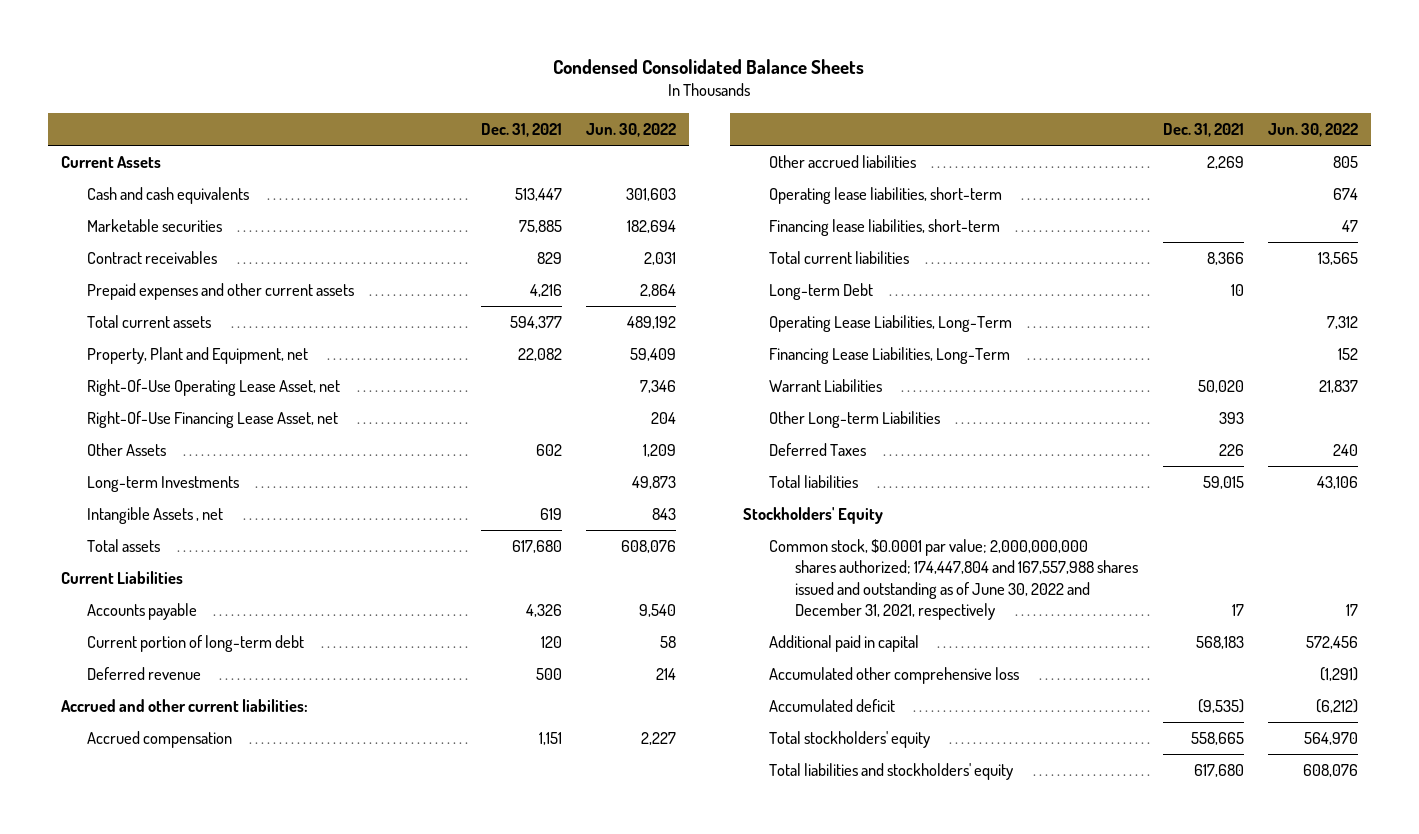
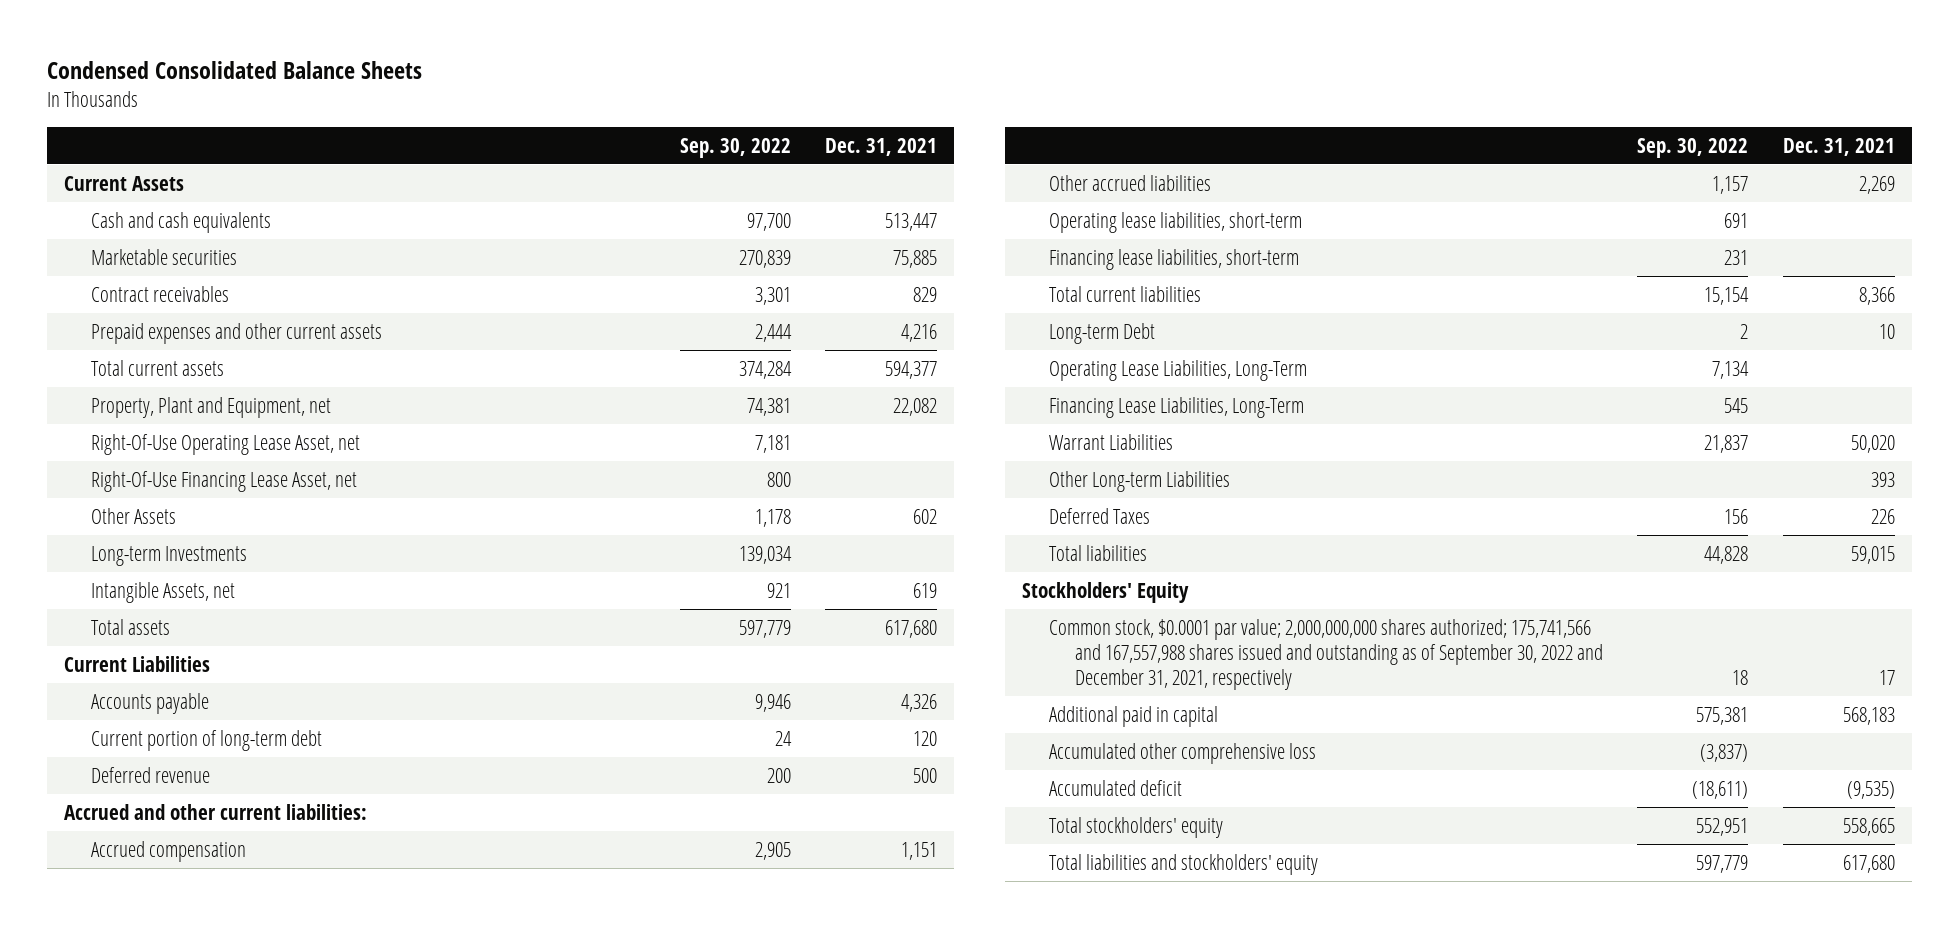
[586,123,677,138] Jun. 30, 2022 -> none
none -> [679,137,791,158] Sep. 30, 2022
[86,507,223,525] Intangible Assets , net -> [91,581,236,603] Intangible Assets, net
[768,539,1138,620] Common stock, $0.0001 par value; 2,000,000,000 shares authorized; 174,447,804 and 167,557,988 shares issued and outstanding as of June 30, 2022 and December 31, 2021, respectively -> [1048,618,1604,691] Common stock, $0.0001 par value; 2,000,000,000 shares authorized; 175,741,566 and 167,557,988 shares issued and outstanding as of September 30, 2022 and December 31, 2021, respectively

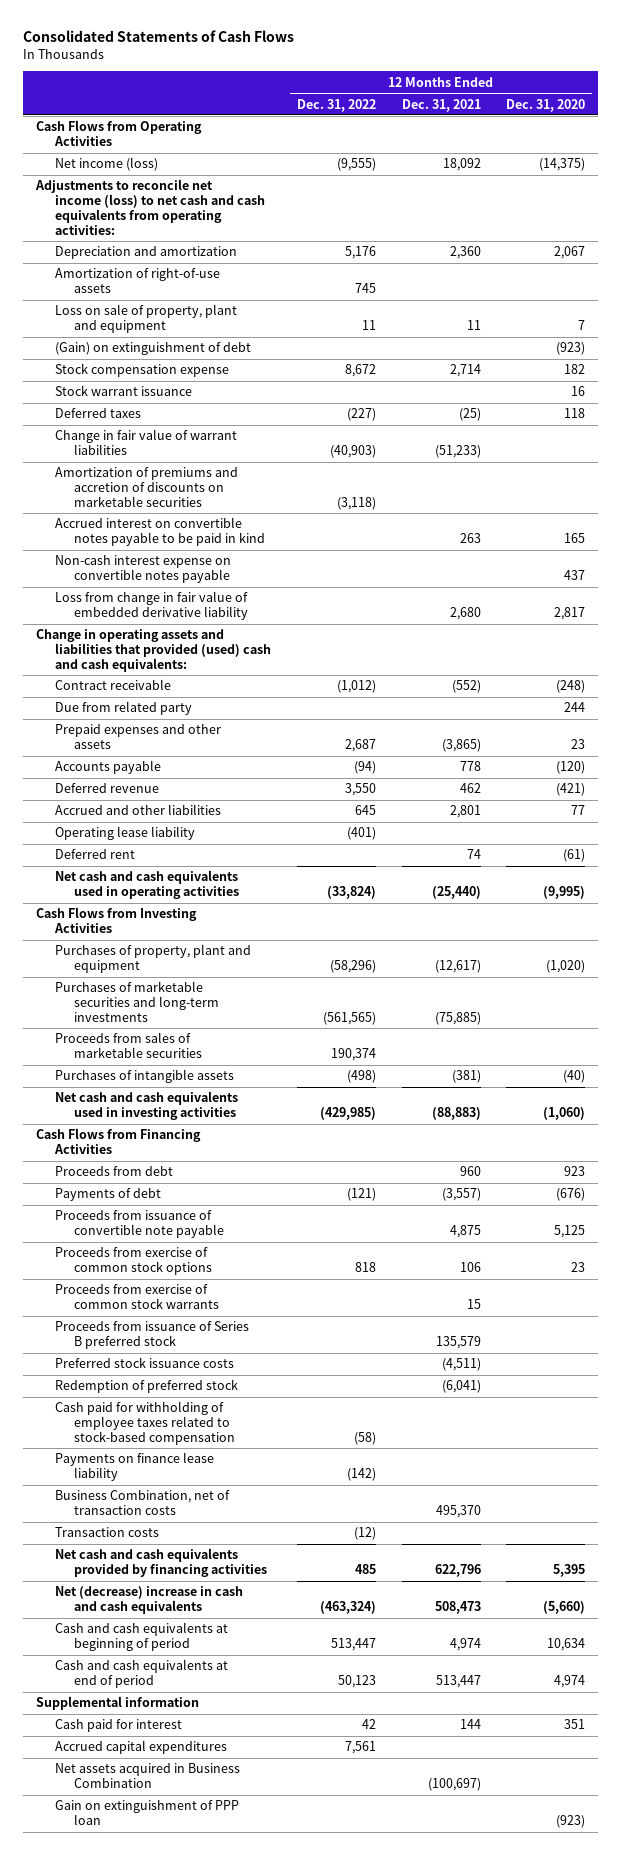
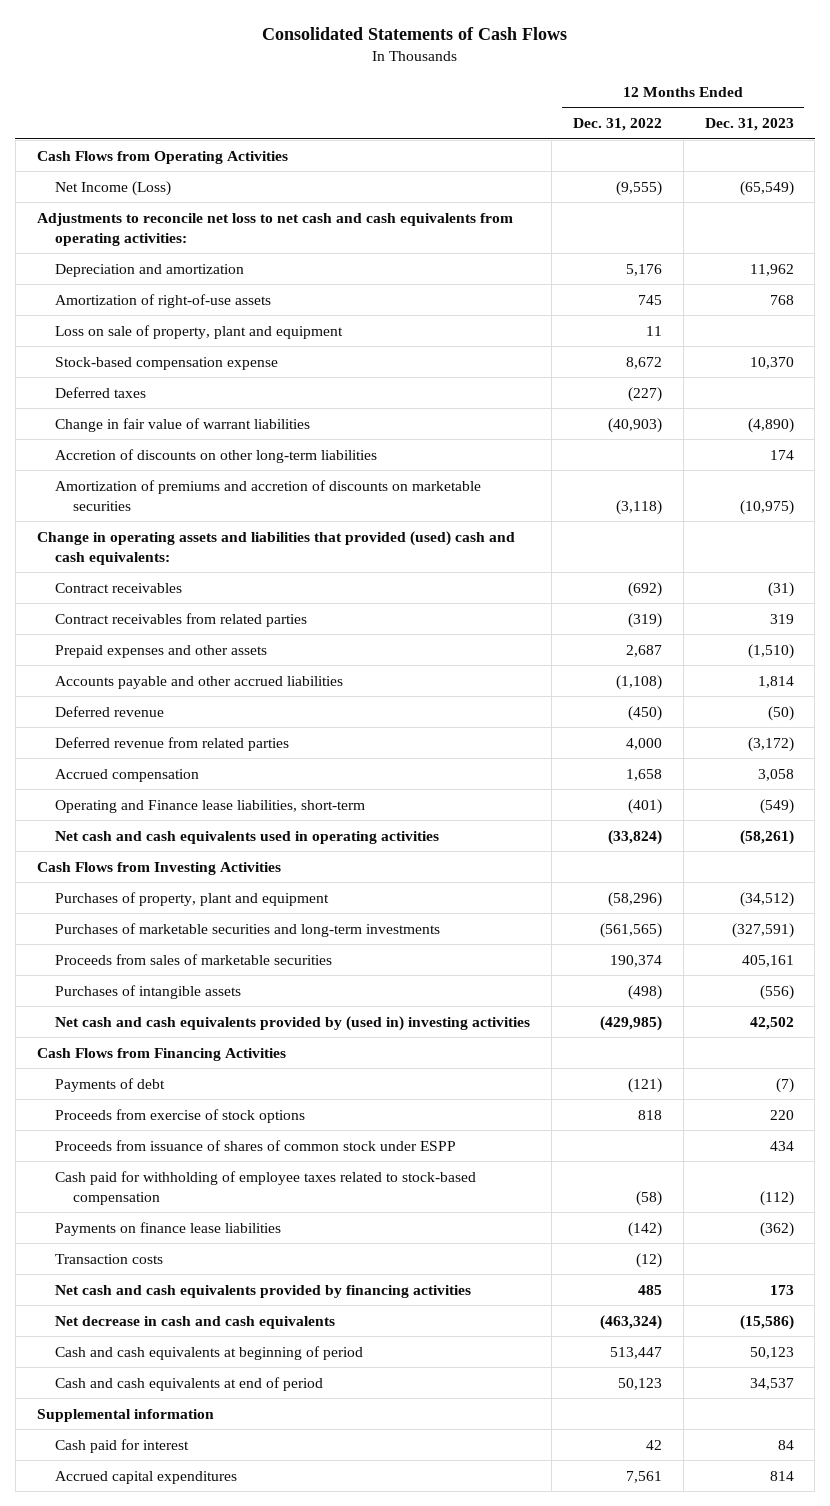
[401,98,481,112] Dec. 31, 2021 -> none
[506,98,586,112] Dec. 31, 2020 -> none
none -> [704,118,794,132] Dec. 31, 2023
[55,157,159,172] Net income (loss) -> [54,180,171,196] Net Income (Loss)
[35,179,266,235] Adjustments to reconcile net income (loss) to net cash and cash equivalents from operating activities: -> [36,212,513,246] Adjustments to reconcile net loss to net cash and cash equivalents from operating activities:
[55,342,252,356] (Gain) on extinguishment of debt -> none
[55,385,193,397] Stock warrant issuance -> none
[55,363,230,378] Stock compensation expense -> [54,356,278,370] Stock-based compensation expense
none -> [54,448,377,463] Accretion of discounts on other long-term liabilities
[55,517,266,547] Accrued interest on convertible notes payable to be paid in kind -> none
[55,555,232,584] Non-cash interest expense on convertible notes payable -> none
[55,591,249,621] Loss from change in fair value of embedded derivative liability -> none
[55,701,193,716] Due from related party -> none
[55,679,172,691] Contract receivable -> [54,582,182,593] Contract receivables
[336,680,376,694] (1,012) -> [627,581,662,597] (692)
none -> [54,612,307,627] Contract receivables from related parties
[55,804,222,816] Accrued and other liabilities -> none
[55,849,136,860] Deferred rent -> none
[55,760,162,775] Accounts payable -> [54,675,343,689] Accounts payable and other accrued liabilities
[353,761,376,775] (94) -> [615,674,662,690] (1,108)
[344,783,376,797] 3,550 -> [627,705,662,721] (450)
none -> [54,736,289,751] Deferred revenue from related parties
none -> [54,768,199,782] Accrued compensation
[55,826,196,841] Operating lease liability -> [54,799,365,813] Operating and Finance lease liabilities, short-term
[55,1091,239,1121] Net cash and cash equivalents used in investing activities -> [54,1015,530,1031] Net cash and cash equivalents provided by (used in) investing activities
[55,1166,174,1177] Proceeds from debt -> none
[55,1210,225,1239] Proceeds from issuance of convertible note payable -> none
[55,1284,220,1310] Proceeds from exercise of common stock warrants -> none
[55,1321,250,1350] Proceeds from issuance of Series B preferred stock -> none
[55,1357,235,1369] Preferred stock issuance costs -> none
[55,1379,239,1394] Redemption of preferred stock -> none
[55,1247,213,1276] Proceeds from exercise of common stock options -> [54,1108,305,1123] Proceeds from exercise of stock options
none -> [54,1139,456,1151] Proceeds from issuance of shares of common stock under ESPP
[55,1490,231,1516] Business Combination, net of transaction costs -> none
[55,1452,215,1482] Payments on finance lease liability -> [54,1221,281,1236] Payments on finance lease liabilities
[55,1586,244,1615] Net (decrease) increase in cash and cash equivalents -> [54,1315,335,1329] Net decrease in cash and cash equivalents
[55,1763,241,1789] Net assets acquired in Business Combination -> none
[55,1800,240,1826] Gain on extinguishment of PPP loan -> none

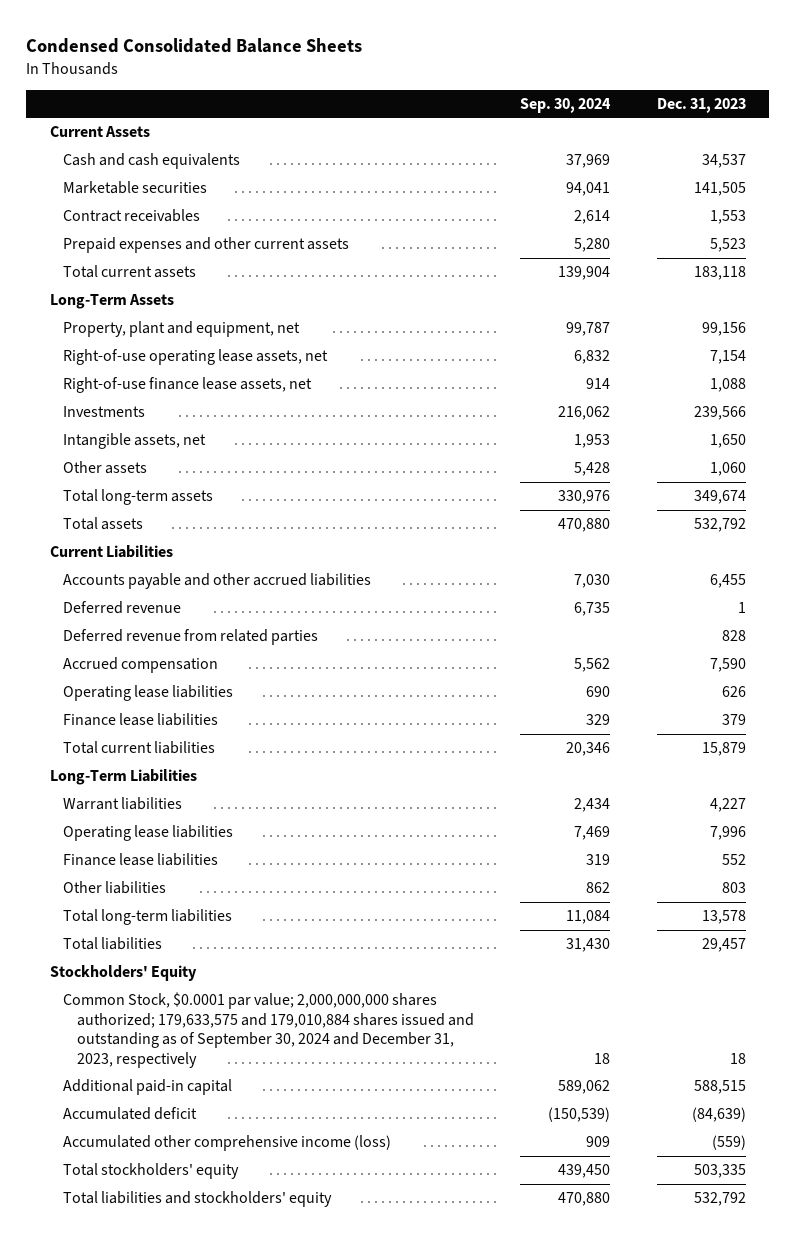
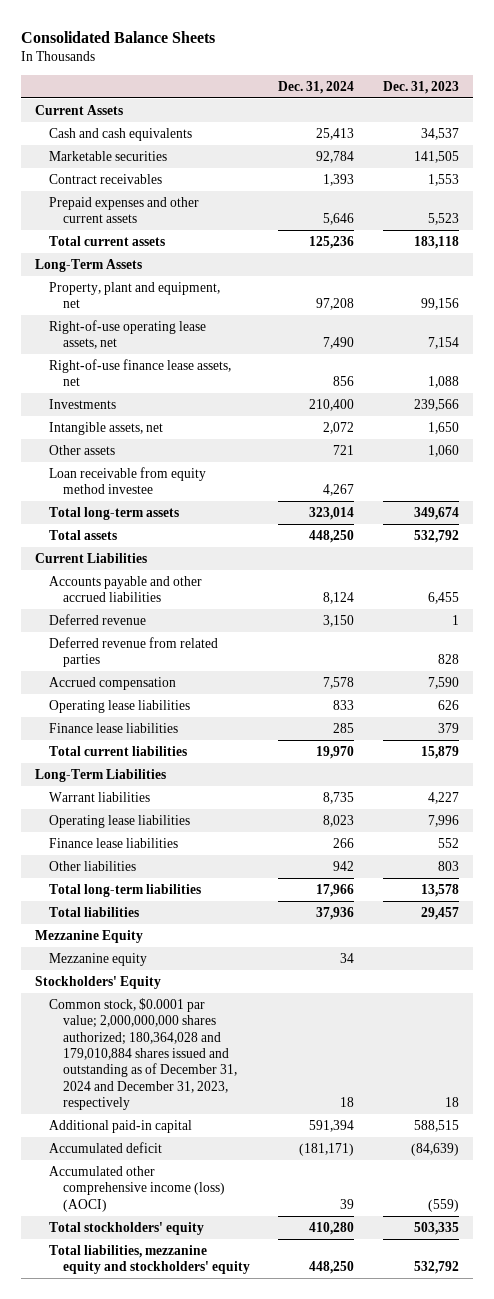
[26,37,363,53] Condensed Consolidated Balance Sheets -> [21,30,216,43] Consolidated Balance Sheets
[520,97,612,113] Sep. 30, 2024 -> none
none -> [278,80,355,94] Dec. 31, 2024
none -> [49,466,207,495] Loan receivable from equity method investee
none -> [35,929,144,943] Mezzanine Equity
none -> [49,952,148,966] Mezzanine equity
[63,992,474,1068] Common Stock, $0.0001 par value; 2,000,000,000 shares authorized; 179,633,575 and 179,010,884 shares issued and outstanding as of September 30, 2024 and December 31, 2023, respectively -> [49,997,238,1111] Common stock, $0.0001 par value; 2,000,000,000 shares authorized; 180,364,028 and 179,010,884 shares issued and outstanding as of December 31, 2024 and December 31, 2023, respectively
[63,1135,392,1152] Accumulated other comprehensive income (loss) -> [49,1165,226,1212] Accumulated other comprehensive income (loss) (AOCI)
[63,1191,333,1208] Total liabilities and stockholders' equity -> [49,1244,251,1275] Total liabilities, mezzanine equity and stockholders' equity

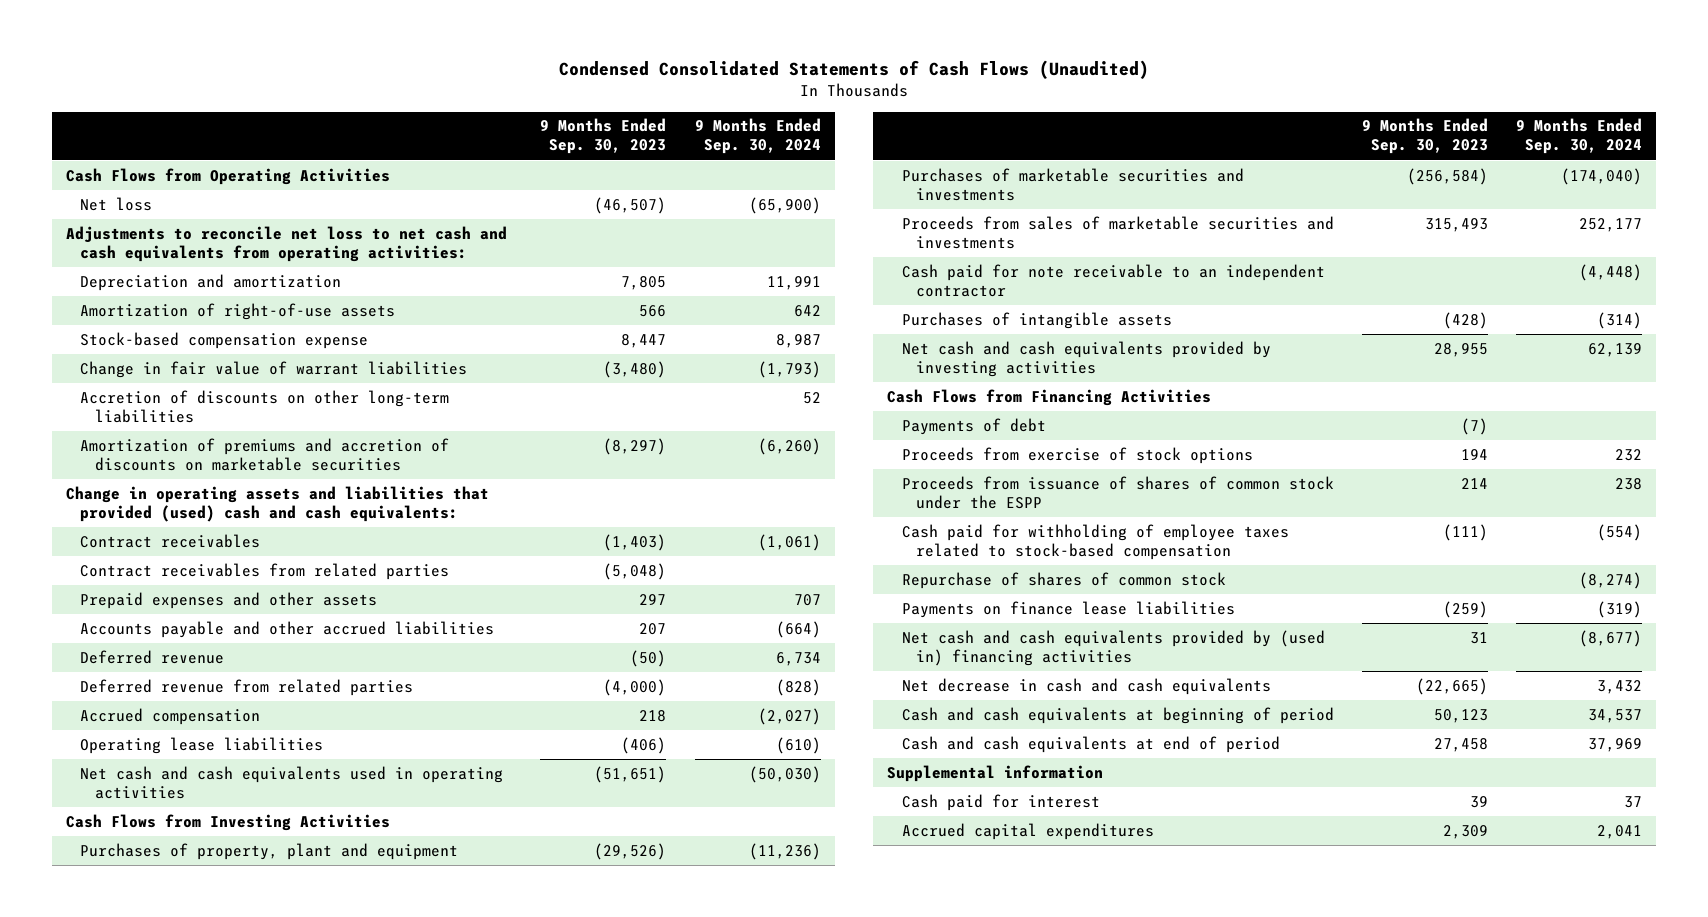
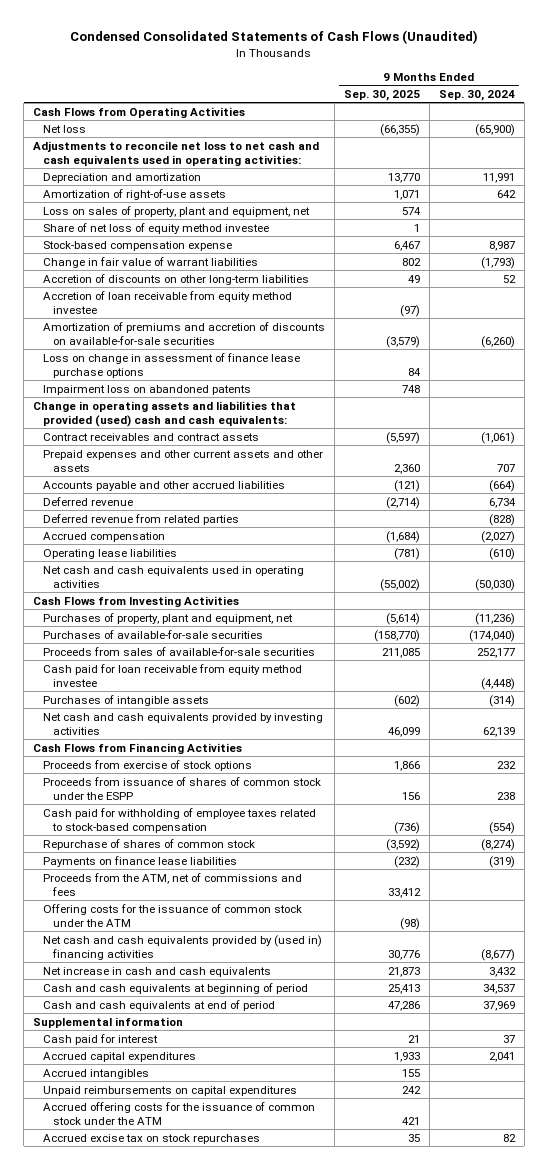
[540,118,667,155] 9 Months Ended Sep. 30, 2023 -> none
none -> [343,89,420,101] Sep. 30, 2025
[65,225,507,262] Adjustments to reconcile net loss to net cash and cash equivalents from operating activities: -> [33,140,320,166] Adjustments to reconcile net loss to net cash and cash equivalents used in operating activities:
none -> [43,205,311,217] Loss on sales of property, plant and equipment, net
none -> [43,222,270,234] Share of net loss of equity method investee
none -> [43,290,293,314] Accretion of loan receivable from equity method investee
[80,437,450,471] Amortization of premiums and accretion of discounts on marketable securities -> [43,321,326,345] Amortization of premiums and accretion of discounts on available-for-sale securities
none -> [43,352,301,378] Loss on change in assessment of finance lease purchase options
none -> [43,384,252,395] Impairment loss on abandoned patents
[80,562,450,580] Contract receivables from related parties -> none
[80,533,261,548] Contract receivables -> [43,432,260,441] Contract receivables and contract assets
[80,591,378,609] Prepaid expenses and other assets -> [43,449,324,472] Prepaid expenses and other current assets and other assets
[80,842,459,860] Purchases of property, plant and equipment -> [43,612,294,624] Purchases of property, plant and equipment, net
[901,167,1244,201] Purchases of marketable securities and investments -> [43,629,264,639] Purchases of available-for-sale securities
[901,215,1334,249] Proceeds from sales of marketable securities and investments -> [43,646,316,656] Proceeds from sales of available-for-sale securities
[901,263,1325,297] Cash paid for note receivable to an independent contractor -> [43,663,303,687] Cash paid for loan receivable from equity method investee
[901,417,1046,435] Payments of debt -> none
none -> [43,872,303,896] Proceeds from the ATM, net of commissions and fees
none -> [43,903,303,927] Offering costs for the issuance of common stock under the ATM
[901,677,1271,695] Net decrease in cash and cash equivalents -> [43,966,272,977] Net increase in cash and cash equivalents
none -> [43,1068,150,1079] Accrued intangibles
none -> [43,1085,298,1096] Unpaid reimbursements on capital expenditures
none -> [43,1101,316,1125] Accrued offering costs for the issuance of common stock under the ATM
none -> [43,1133,261,1144] Accrued excise tax on stock repurchases

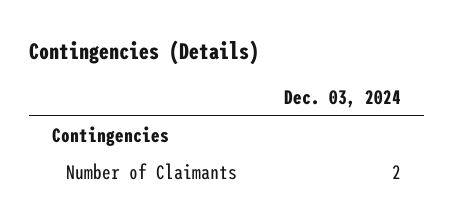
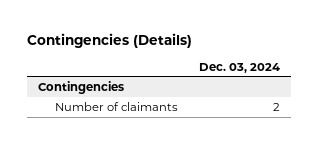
[65,163,237,181] Number of Claimants -> [54,101,178,111] Number of claimants

